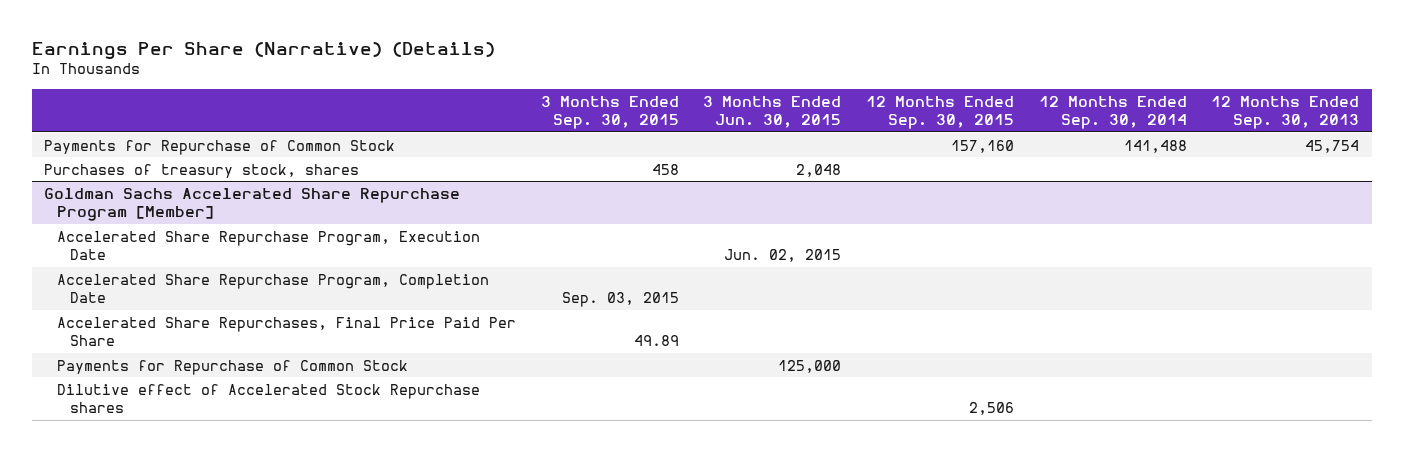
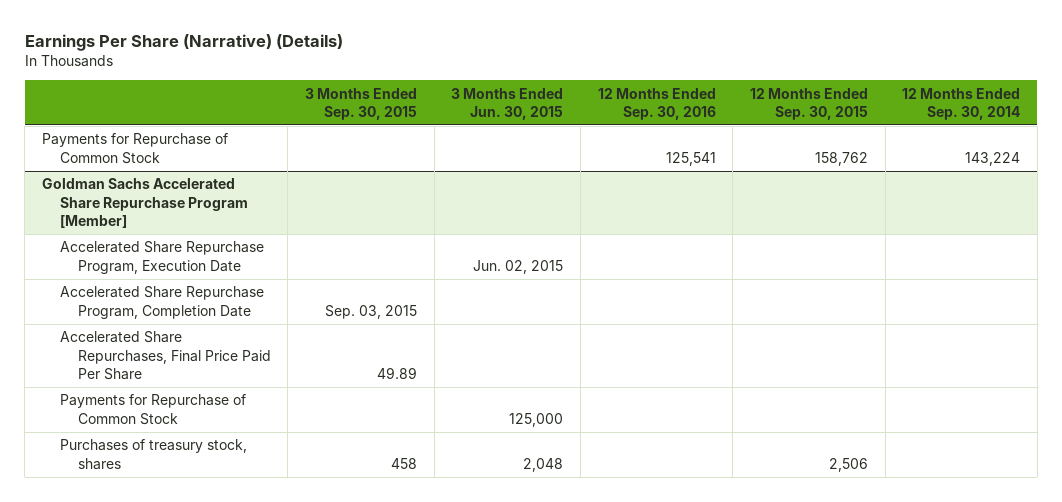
[1211,95,1360,130] 12 Months Ended Sep. 30, 2013 -> none
none -> [597,87,716,120] 12 Months Ended Sep. 30, 2016
[44,163,360,178] Purchases of treasury stock, shares -> none
[951,139,1015,153] 157,160 -> [815,151,869,166] 158,762
[1123,139,1187,153] 141,488 -> [965,151,1021,166] 143,224
[57,383,481,414] Dilutive effect of Accelerated Stock Repurchase shares -> none
none -> [59,439,247,470] Purchases of treasury stock, shares

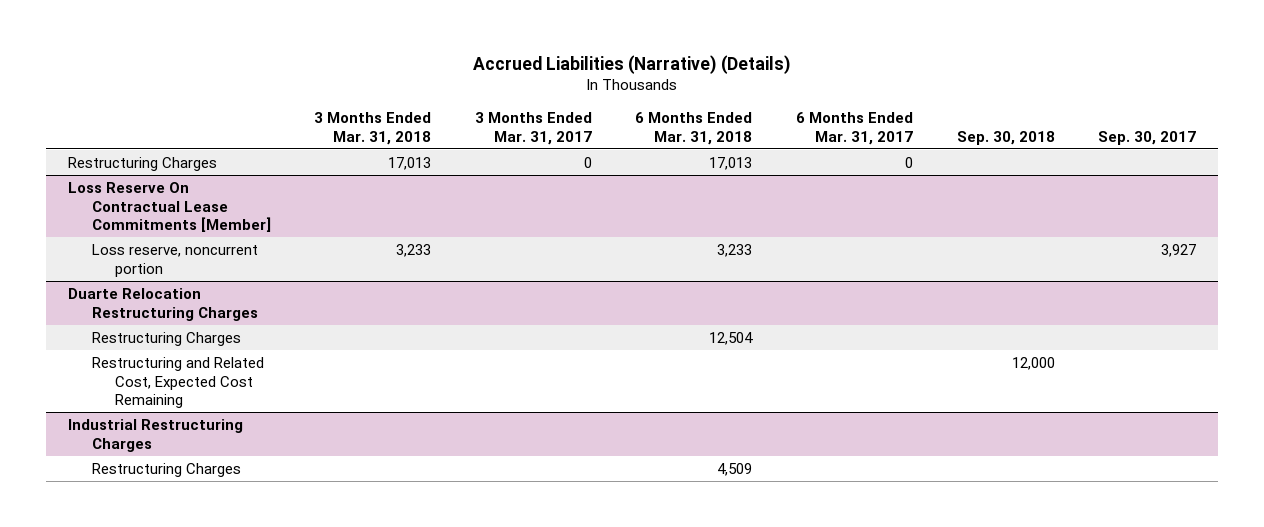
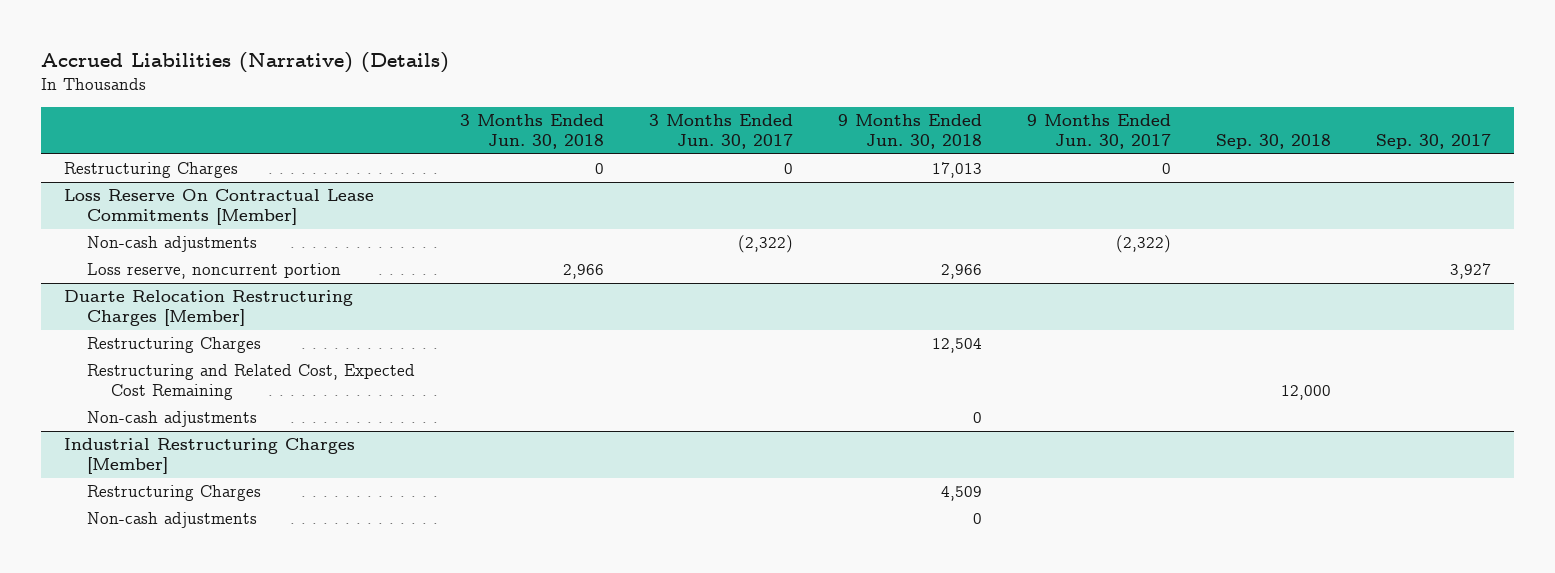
[314,111,432,145] 3 Months Ended Mar. 31, 2018 -> none
[474,111,592,145] 3 Months Ended Mar. 31, 2017 -> none
[635,111,753,145] 6 Months Ended Mar. 31, 2018 -> none
[795,111,913,145] 6 Months Ended Mar. 31, 2017 -> none
none -> [460,114,605,149] 3 Months Ended Jun. 30, 2018
none -> [649,114,794,149] 3 Months Ended Jun. 30, 2017
none -> [838,114,983,149] 9 Months Ended Jun. 30, 2018
none -> [1027,114,1172,149] 9 Months Ended Jun. 30, 2017
none -> [87,236,258,253] Non-cash adjustments
[67,287,258,321] Duarte Relocation Restructuring Charges -> [63,290,353,327] Duarte Relocation Restructuring Charges [Member]
none -> [87,411,258,428] Non-cash adjustments
[67,418,243,452] Industrial Restructuring Charges -> [63,438,355,475] Industrial Restructuring Charges [Member]
none -> [87,512,258,529] Non-cash adjustments

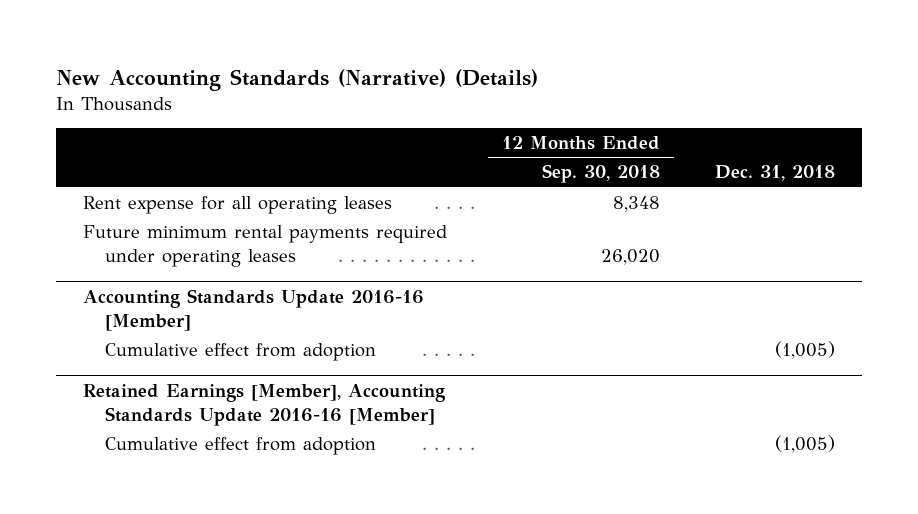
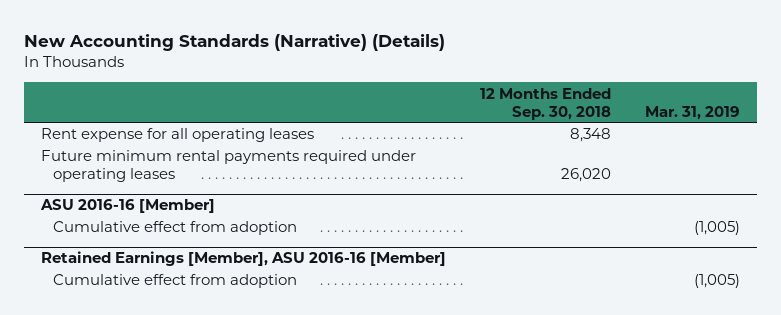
[714,165,835,182] Dec. 31, 2018 -> none
none -> [644,105,740,120] Mar. 31, 2019
[83,288,425,331] Accounting Standards Update 2016-16 [Member] -> [39,199,215,214] ASU 2016-16 [Member]
[83,383,446,426] Retained Earnings [Member], Accounting Standards Update 2016-16 [Member] -> [40,251,446,267] Retained Earnings [Member], ASU 2016-16 [Member]

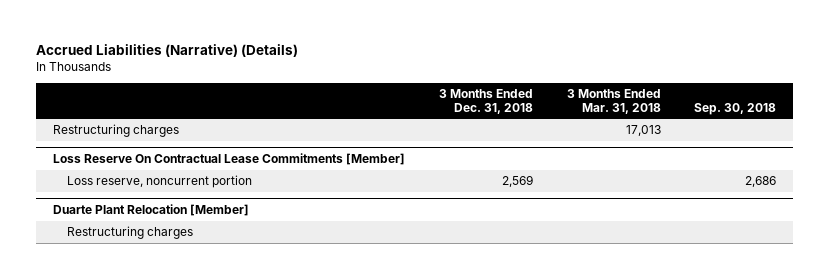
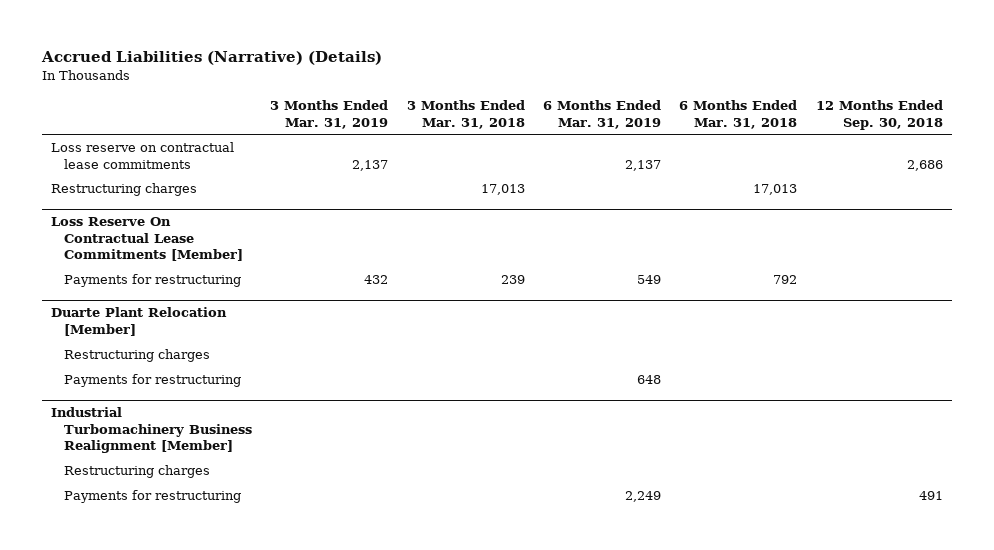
[438,88,533,114] 3 Months Ended Dec. 31, 2018 -> none
[694,102,777,115] Sep. 30, 2018 -> none
none -> [270,100,389,129] 3 Months Ended Mar. 31, 2019
none -> [542,100,661,129] 6 Months Ended Mar. 31, 2019
none -> [679,100,798,129] 6 Months Ended Mar. 31, 2018
none -> [815,100,943,130] 12 Months Ended Sep. 30, 2018
none -> [50,142,234,169] Loss reserve on contractual lease commitments
[67,175,253,189] Loss reserve, noncurrent portion -> none
none -> [63,274,241,288] Payments for restructuring
none -> [63,374,241,388] Payments for restructuring
none -> [50,407,252,454] Industrial Turbomachinery Business Realignment [Member]
none -> [63,465,210,479] Restructuring charges
none -> [63,490,241,504] Payments for restructuring

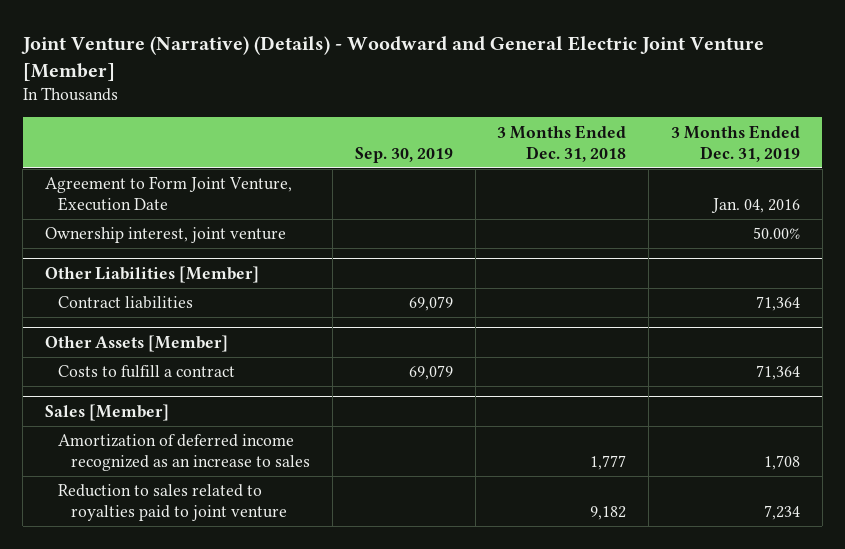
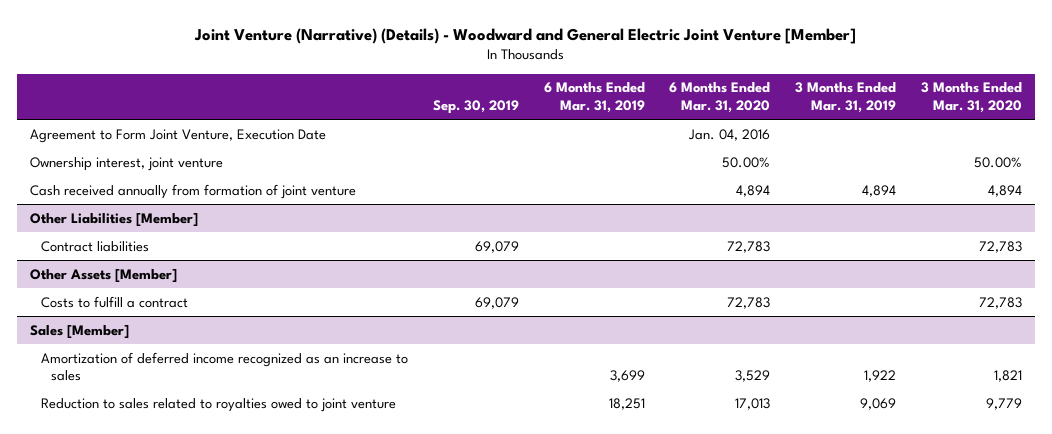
[497,124,627,162] 3 Months Ended Dec. 31, 2018 -> none
[670,124,800,162] 3 Months Ended Dec. 31, 2019 -> none
none -> [543,82,645,113] 6 Months Ended Mar. 31, 2019
none -> [669,82,771,113] 6 Months Ended Mar. 31, 2020
none -> [795,82,897,113] 3 Months Ended Mar. 31, 2019
none -> [921,82,1023,113] 3 Months Ended Mar. 31, 2020
none -> [29,183,356,199] Cash received annually from formation of joint venture
[58,484,288,522] Reduction to sales related to royalties paid to joint venture -> [40,397,396,412] Reduction to sales related to royalties owed to joint venture

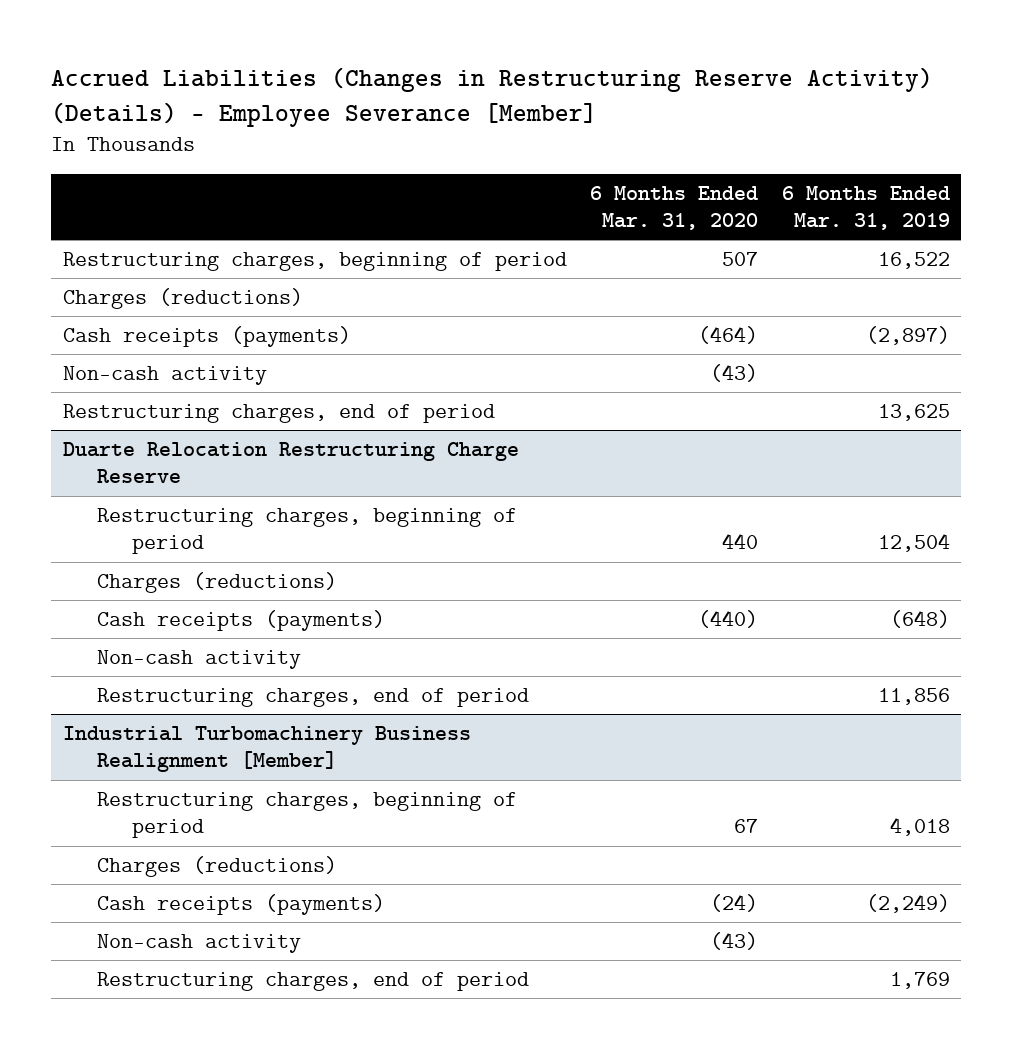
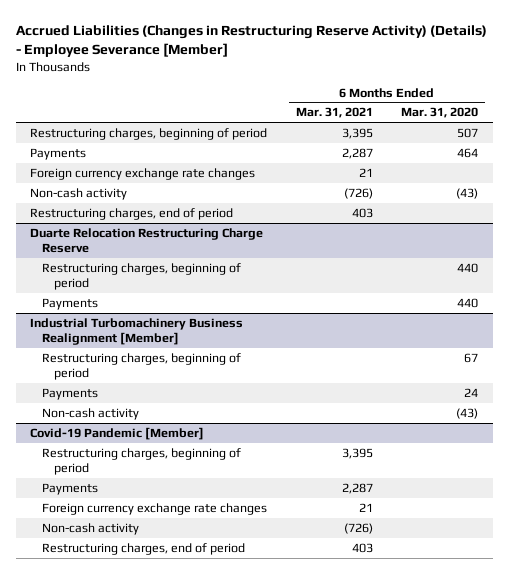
[781,185,950,230] 6 Months Ended Mar. 31, 2019 -> none
none -> [295,107,373,119] Mar. 31, 2021
[62,288,303,310] Charges (reductions) -> none
[62,326,351,348] Cash receipts (payments) -> [30,147,87,160] Payments
[698,326,759,345] (464) -> [457,147,479,158] 464
none -> [30,167,256,180] Foreign currency exchange rate changes
[97,572,338,594] Charges (reductions) -> none
[97,650,302,670] Non-cash activity -> none
[97,688,530,708] Restructuring charges, end of period -> none
[97,610,386,632] Cash receipts (payments) -> [41,297,98,310] Payments
[698,610,759,629] (440) -> [457,297,479,308] 440
[97,856,338,878] Charges (reductions) -> none
[97,894,386,916] Cash receipts (payments) -> [41,387,98,400] Payments
[710,894,759,913] (24) -> [464,387,479,397] 24
[97,972,530,992] Restructuring charges, end of period -> none
none -> [30,426,205,440] Covid-19 Pandemic [Member]
none -> [41,447,241,476] Restructuring charges, beginning of period
none -> [41,482,98,495] Payments
none -> [41,502,267,515] Foreign currency exchange rate changes
none -> [41,522,139,535] Non-cash activity
none -> [41,542,245,555] Restructuring charges, end of period

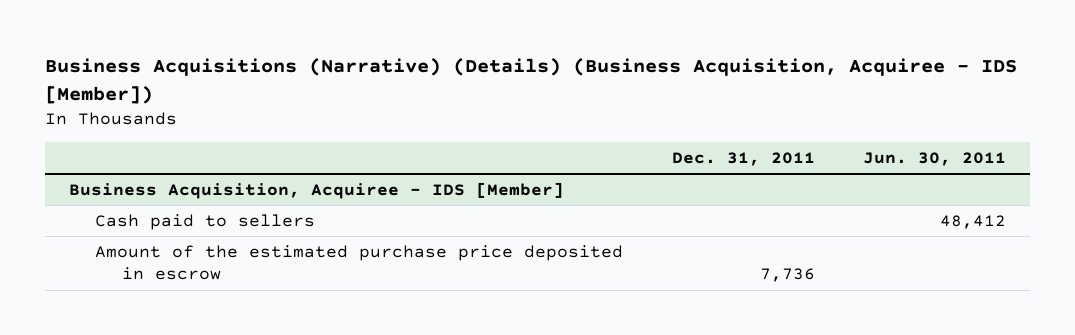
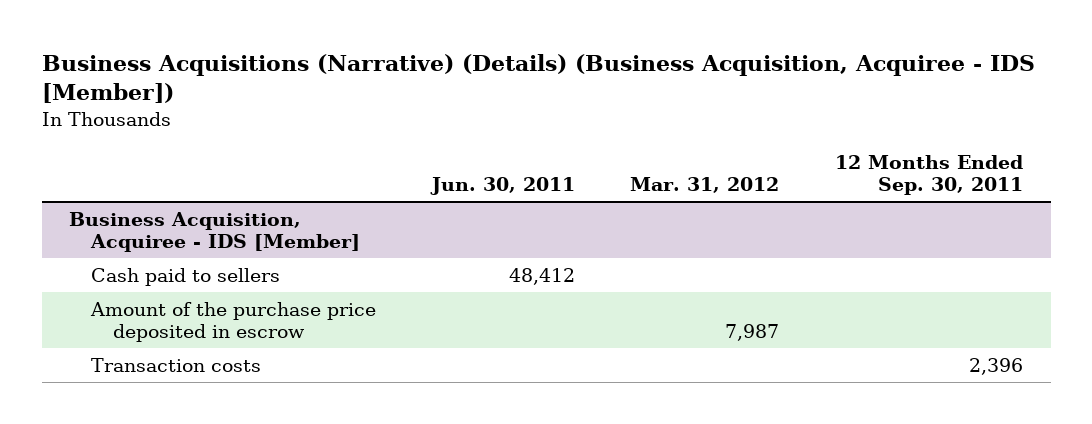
[671,151,815,166] Dec. 31, 2011 -> none
none -> [630,176,780,193] Mar. 31, 2012
none -> [835,154,1024,195] 12 Months Ended Sep. 30, 2011
[95,244,624,281] Amount of the estimated purchase price deposited in escrow -> [90,301,377,343] Amount of the purchase price deposited in escrow
none -> [91,357,262,372] Transaction costs

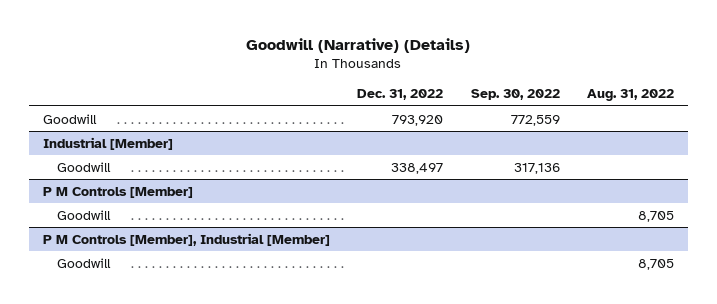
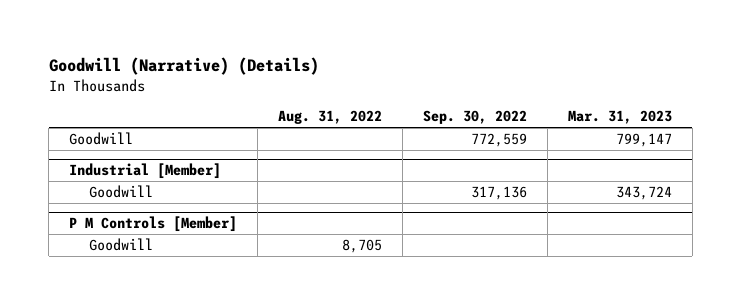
[357,89,444,101] Dec. 31, 2022 -> none
none -> [567,110,672,125] Mar. 31, 2023
[42,232,330,246] P M Controls [Member], Industrial [Member] -> none
[57,257,112,268] Goodwill -> none

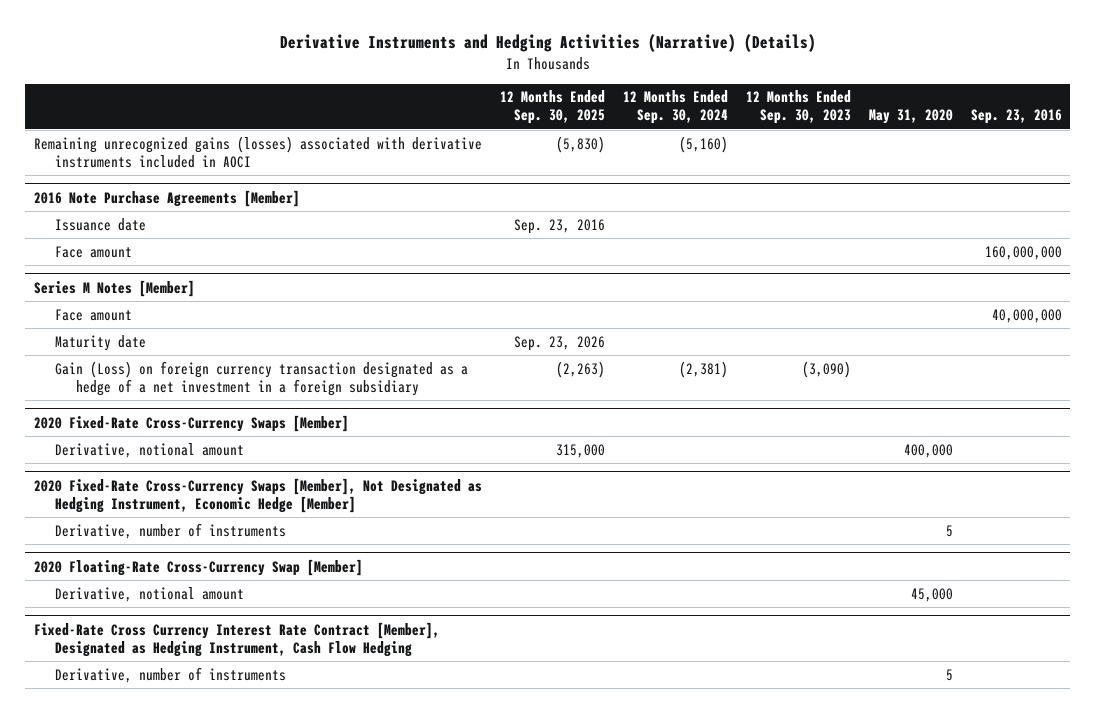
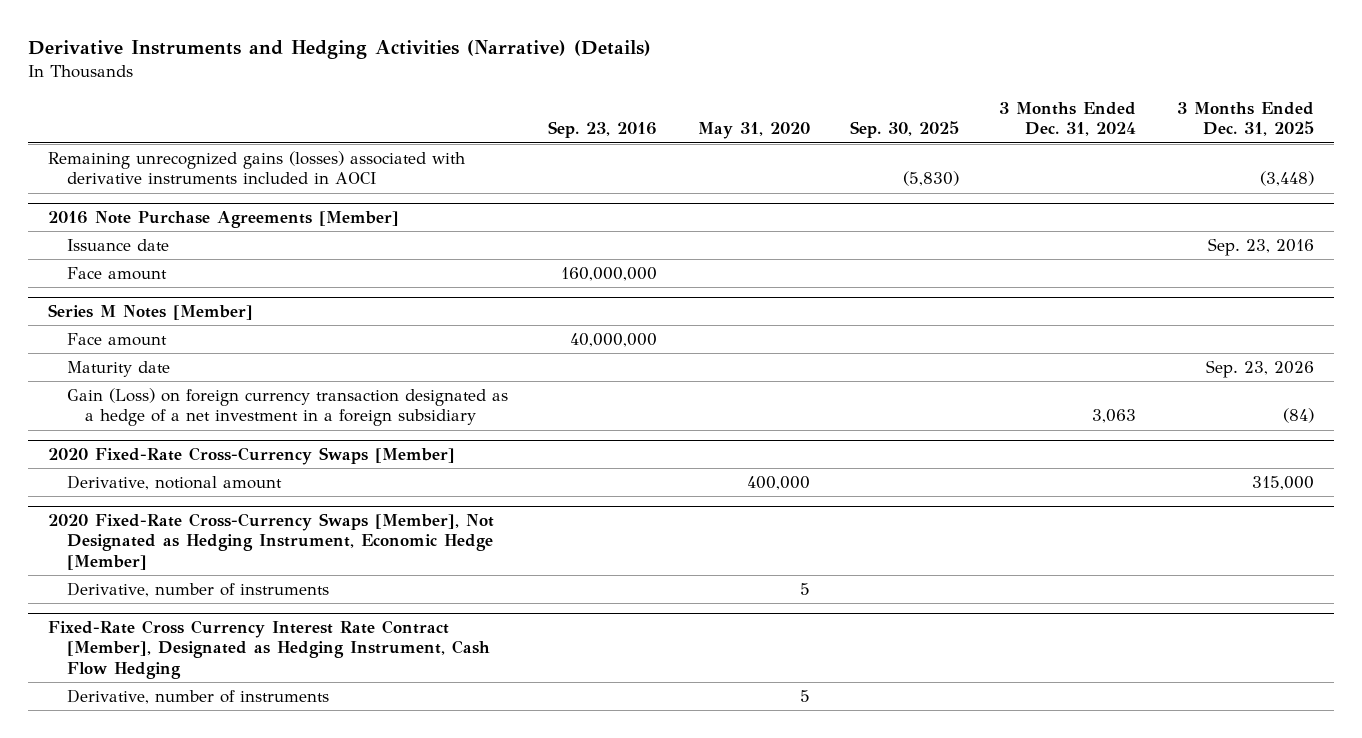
[500,90,606,125] 12 Months Ended Sep. 30, 2025 -> none
[622,90,728,125] 12 Months Ended Sep. 30, 2024 -> none
[745,90,851,125] 12 Months Ended Sep. 30, 2023 -> none
none -> [849,121,959,139] Sep. 30, 2025
none -> [999,102,1137,137] 3 Months Ended Dec. 31, 2024
none -> [1176,102,1314,137] 3 Months Ended Dec. 31, 2025
[34,558,364,576] 2020 Floating-Rate Cross-Currency Swap [Member] -> none
[54,586,244,602] Derivative, notional amount -> none

